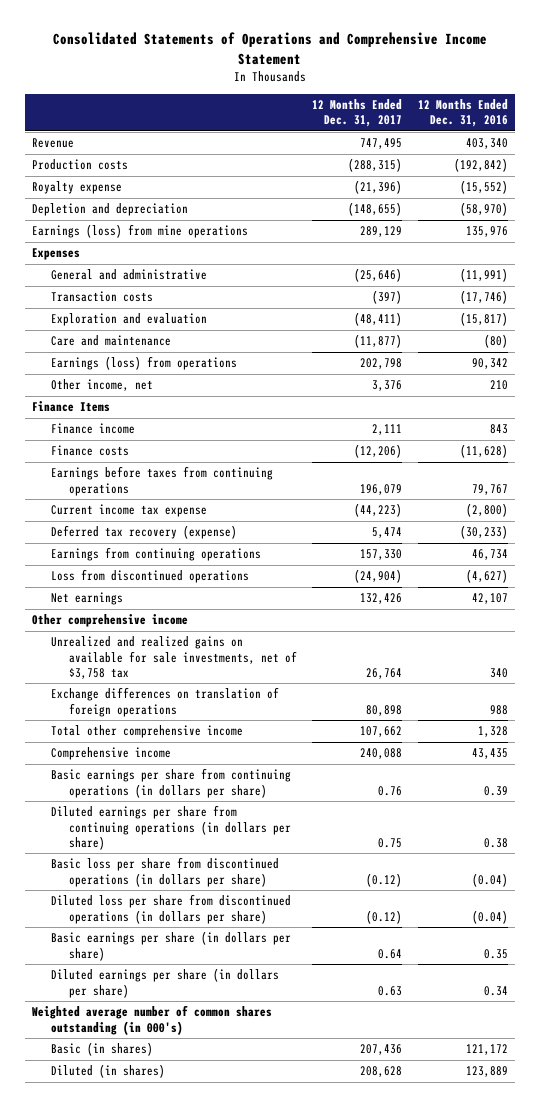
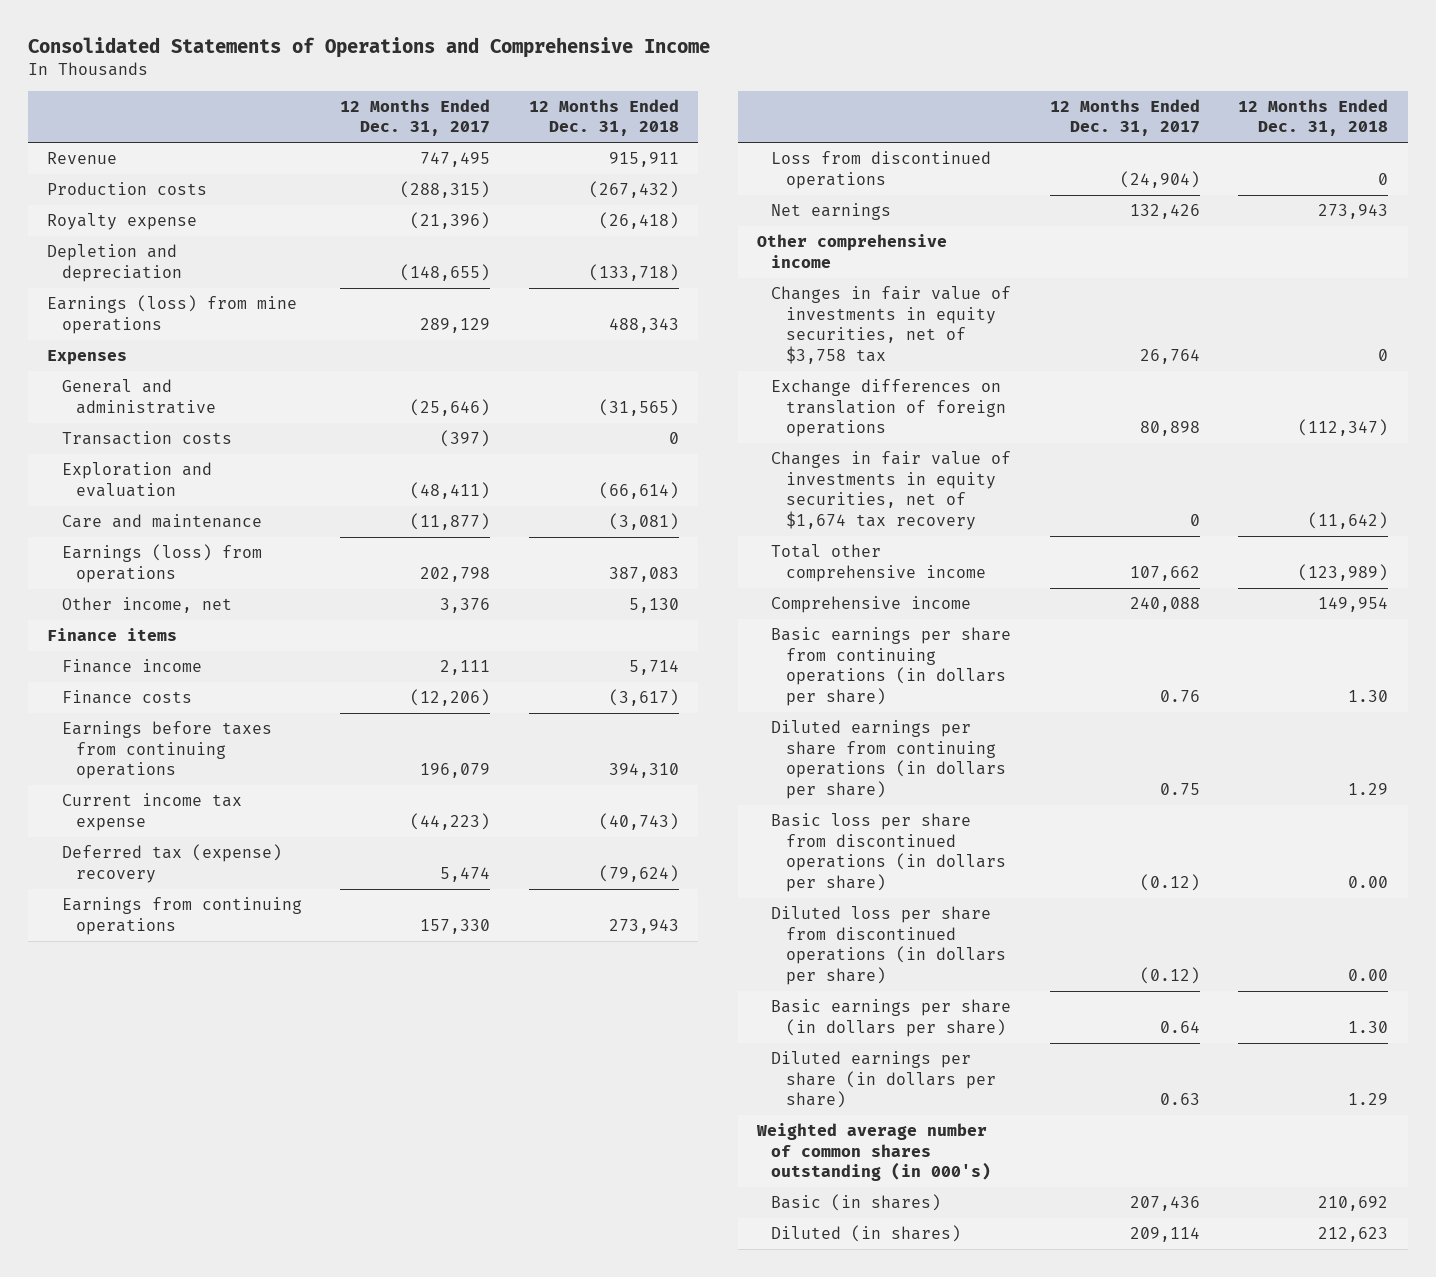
[53,32,488,66] Consolidated Statements of Operations and Comprehensive Income Statement -> [28,36,711,58] Consolidated Statements of Operations and Comprehensive Income
[417,99,508,128] 12 Months Ended Dec. 31, 2016 -> none
none -> [528,98,679,137] 12 Months Ended Dec. 31, 2018
[32,401,111,413] Finance Items -> [47,628,178,642] Finance items
[50,525,237,540] Deferred tax recovery (expense) -> [61,844,282,883] Deferred tax (expense) recovery
[50,636,298,679] Unrealized and realized gains on available for sale investments, net of $3,758 tax -> [771,286,1012,364] Changes in fair value of investments in equity securities, net of $3,758 tax
none -> [771,451,1012,530] Changes in fair value of investments in equity securities, net of $1,674 tax recovery
[360,1066,403,1078] 208,628 -> [1129,1227,1200,1243] 209,114

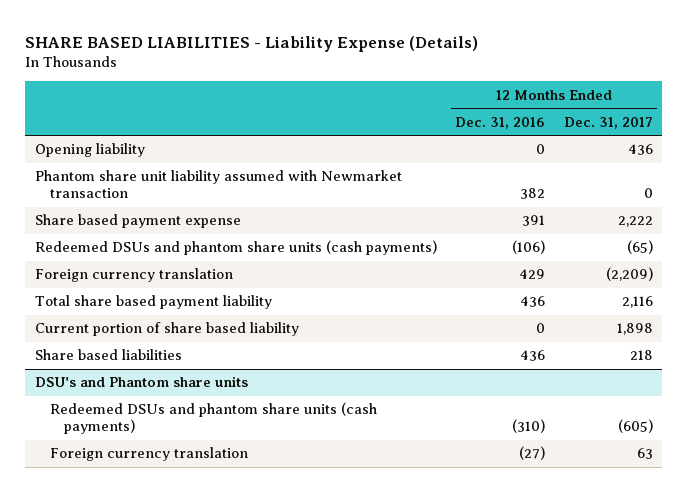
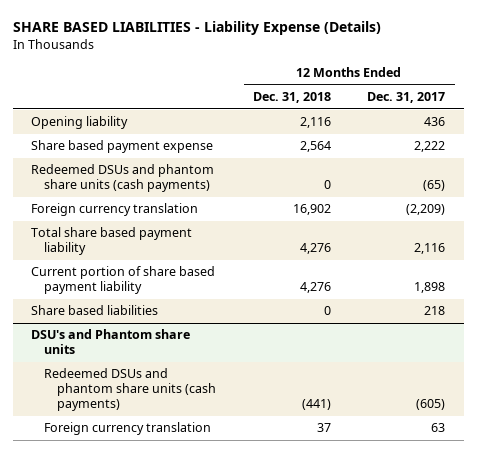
[455,116,546,129] Dec. 31, 2016 -> none
none -> [252,92,331,104] Dec. 31, 2018
[34,170,402,199] Phantom share unit liability assumed with Newmarket transaction -> none
[34,322,299,337] Current portion of share based liability -> [31,266,216,295] Current portion of share based payment liability

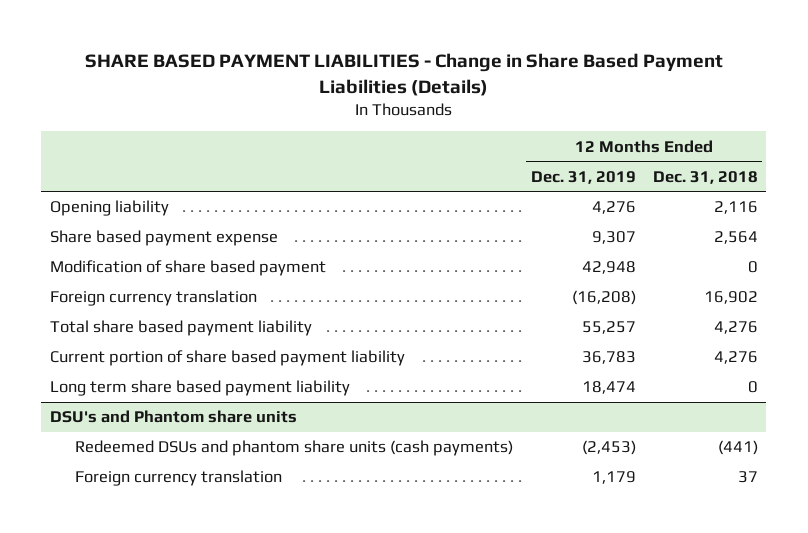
[12,21,381,36] SHARE BASED LIABILITIES - Liability Expense (Details) -> [84,52,723,96] SHARE BASED PAYMENT LIABILITIES - Change in Share Based Payment Liabilities (Details)
[367,92,446,104] Dec. 31, 2017 -> none
none -> [530,170,636,184] Dec. 31, 2019
[31,164,215,193] Redeemed DSUs and phantom share units (cash payments) -> none
none -> [49,260,326,277] Modification of share based payment
[31,305,159,316] Share based liabilities -> [49,380,350,397] Long term share based payment liability

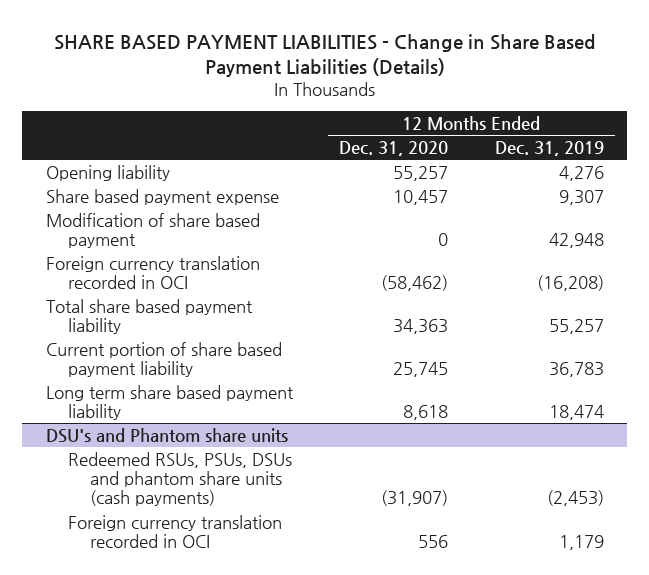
[652,170,758,184] Dec. 31, 2018 -> none
none -> [339,141,449,157] Dec. 31, 2020
[49,290,257,307] Foreign currency translation -> [45,255,260,290] Foreign currency translation recorded in OCI
[75,440,514,457] Redeemed DSUs and phantom share units (cash payments) -> [68,451,293,507] Redeemed RSUs, PSUs, DSUs and phantom share units (cash payments)
[75,470,283,487] Foreign currency translation -> [68,514,283,549] Foreign currency translation recorded in OCI

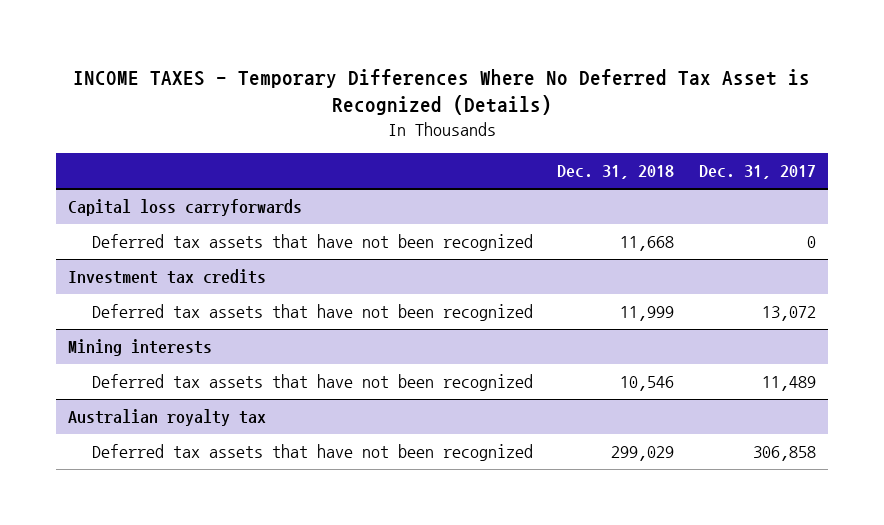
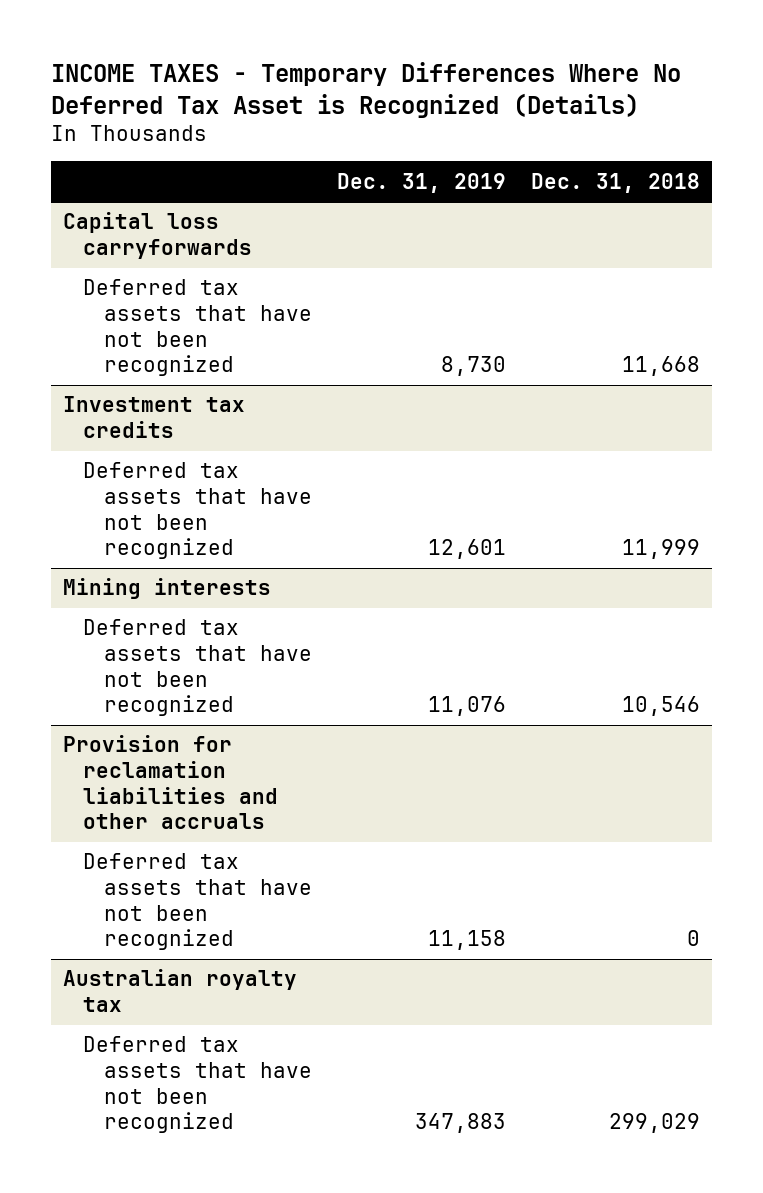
[698,165,816,180] Dec. 31, 2017 -> none
none -> [336,172,506,193] Dec. 31, 2019
none -> [63,735,279,830] Provision for reclamation liabilities and other accruals
none -> [83,853,312,951] Deferred tax assets that have not been recognized

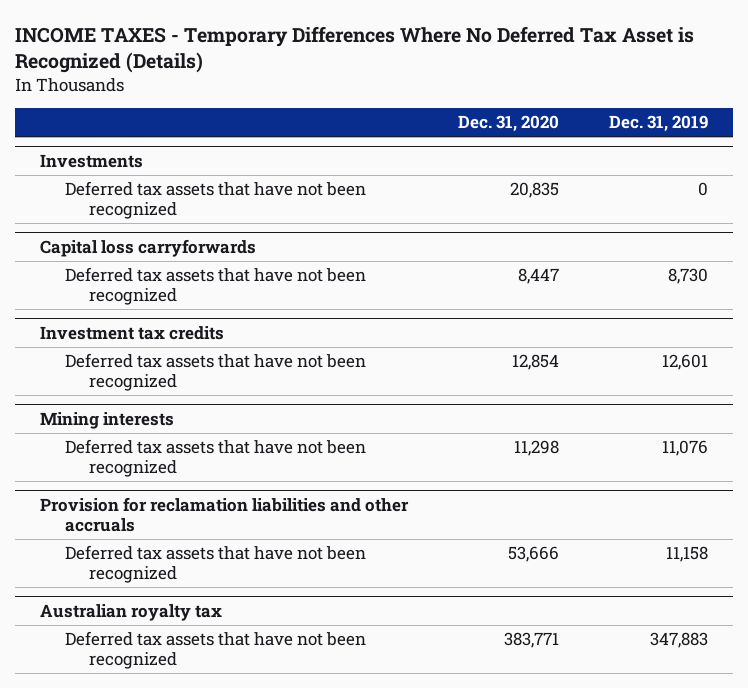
[530,172,700,193] Dec. 31, 2018 -> none
none -> [457,115,559,133] Dec. 31, 2020
none -> [39,153,143,168] Investments
none -> [64,181,366,219] Deferred tax assets that have not been recognized

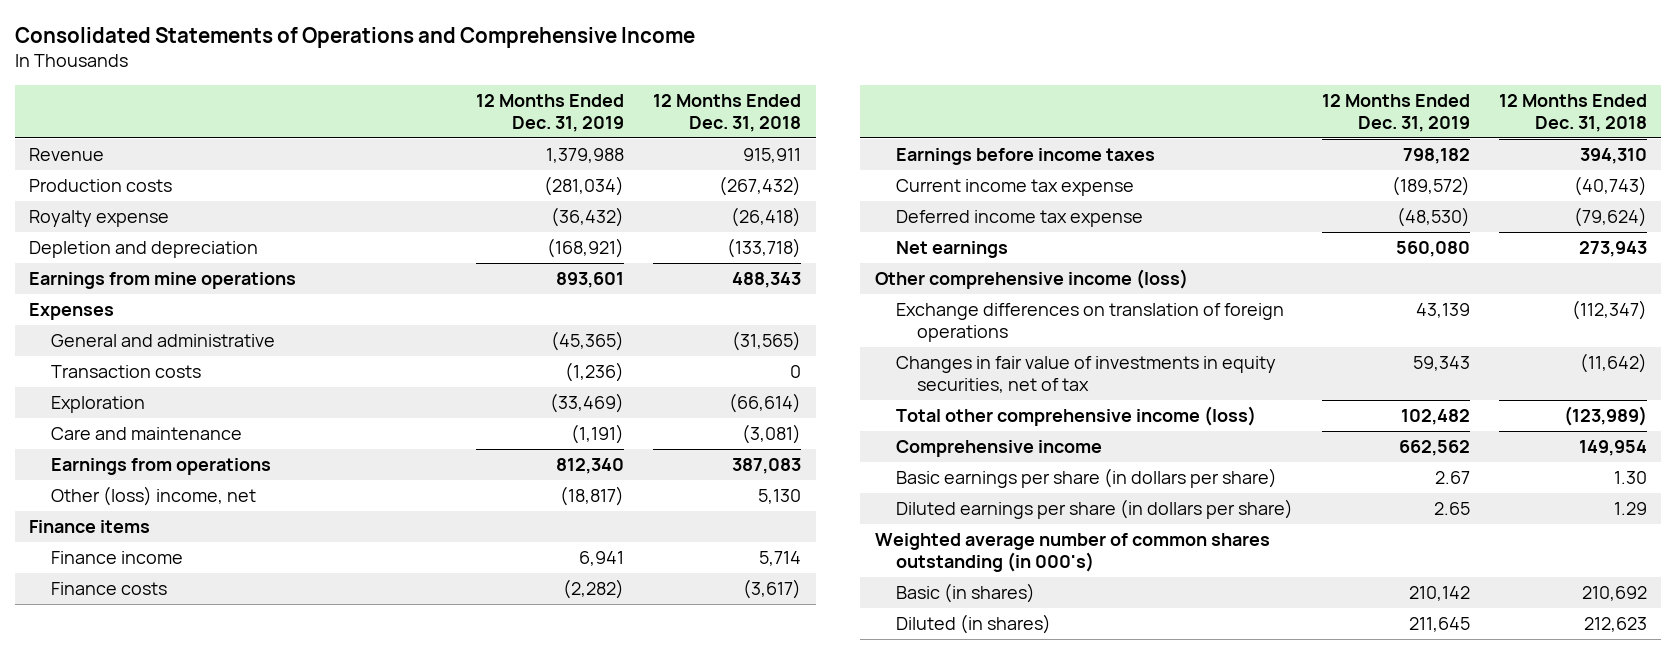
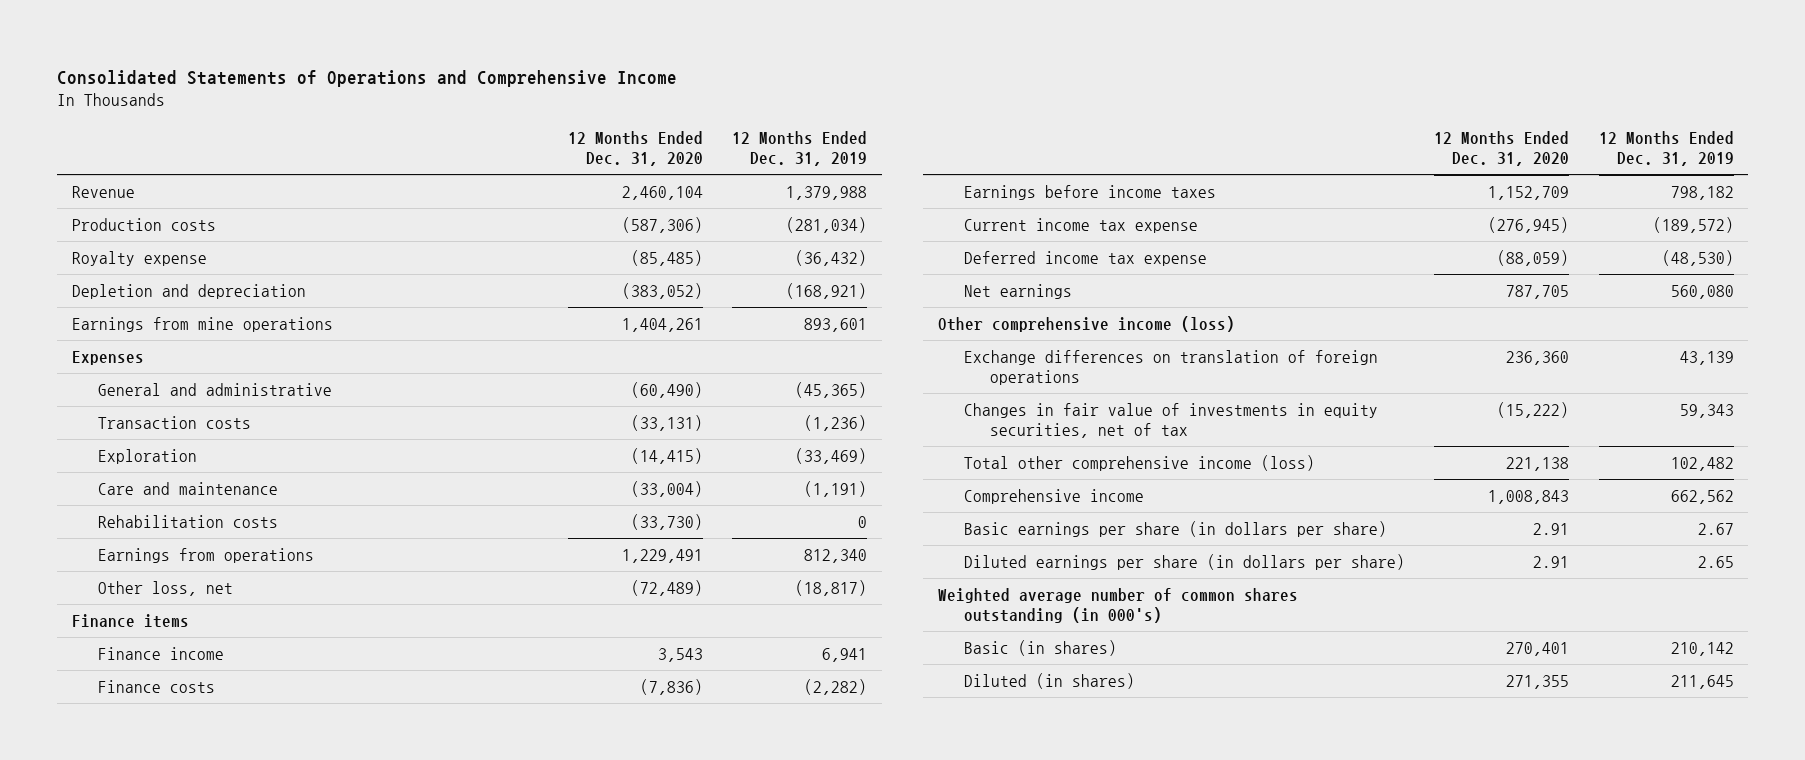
[653,93,802,132] 12 Months Ended Dec. 31, 2018 -> none
none -> [568,130,704,167] 12 Months Ended Dec. 31, 2020
none -> [97,514,278,528] Rehabilitation costs
[50,486,256,507] Other (loss) income, net -> [97,580,233,596] Other loss, net

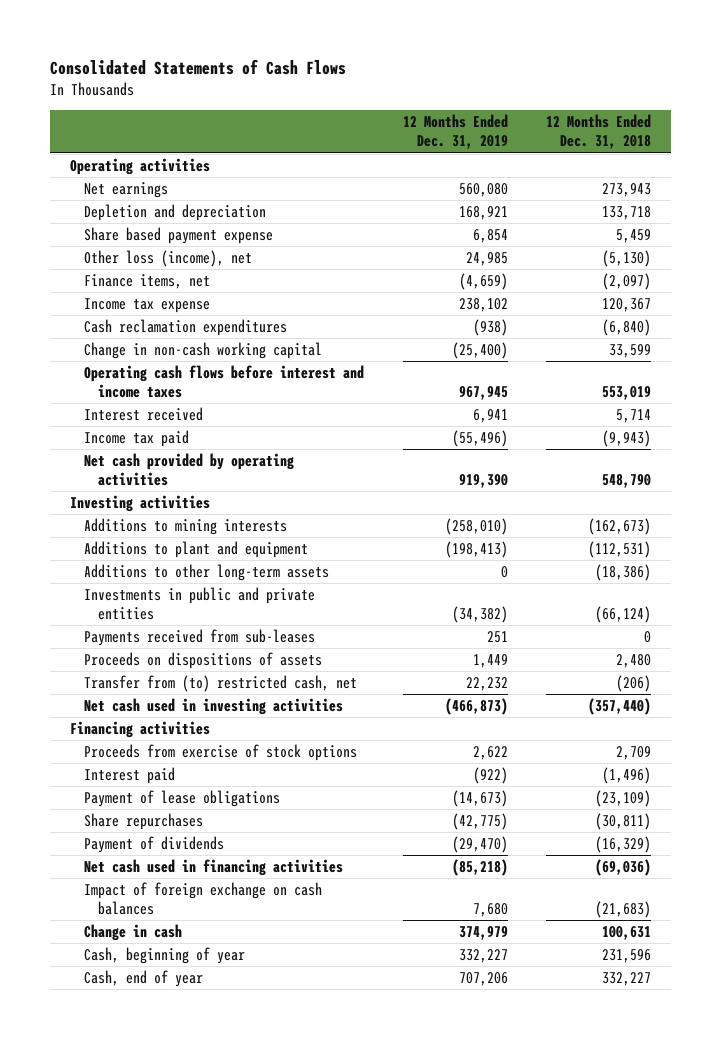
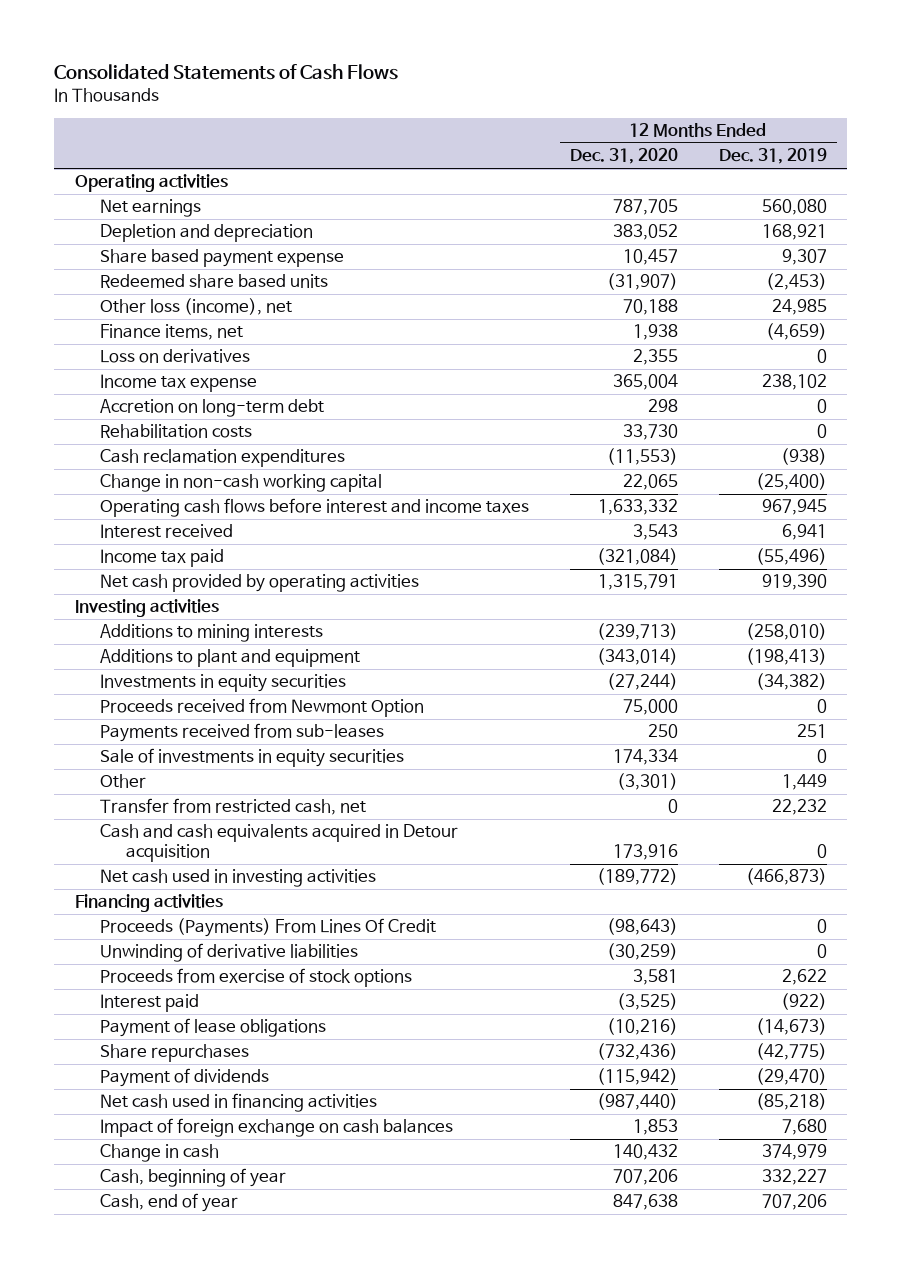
[546,114,652,150] 12 Months Ended Dec. 31, 2018 -> none
none -> [569,148,678,165] Dec. 31, 2020
[472,229,508,244] 6,854 -> [781,249,827,266] 9,307
none -> [100,274,329,289] Redeemed share based units
none -> [100,349,251,364] Loss on derivatives
none -> [100,399,325,418] Accretion on long-term debt
none -> [100,424,253,439] Rehabilitation costs
[84,564,330,582] Additions to other long-term assets -> none
[84,587,316,621] Investments in public and private entities -> [100,674,347,693] Investments in equity securities
none -> [100,698,425,718] Proceeds received from Newmont Option
none -> [100,748,405,768] Sale of investments in equity securities
[84,652,323,670] Proceeds on dispositions of assets -> [100,774,147,789] Other
[84,675,358,693] Transfer from (to) restricted cash, net -> [100,798,367,816] Transfer from restricted cash, net
none -> [100,824,459,863] Cash and cash equivalents acquired in Detour acquisition
none -> [100,918,437,938] Proceeds (Payments) From Lines Of Credit
none -> [100,943,359,963] Unwinding of derivative liabilities

